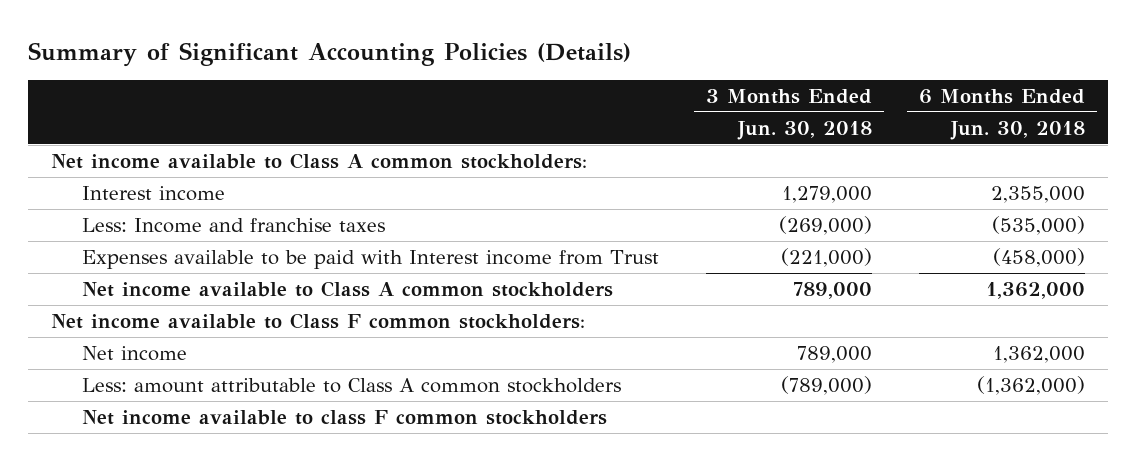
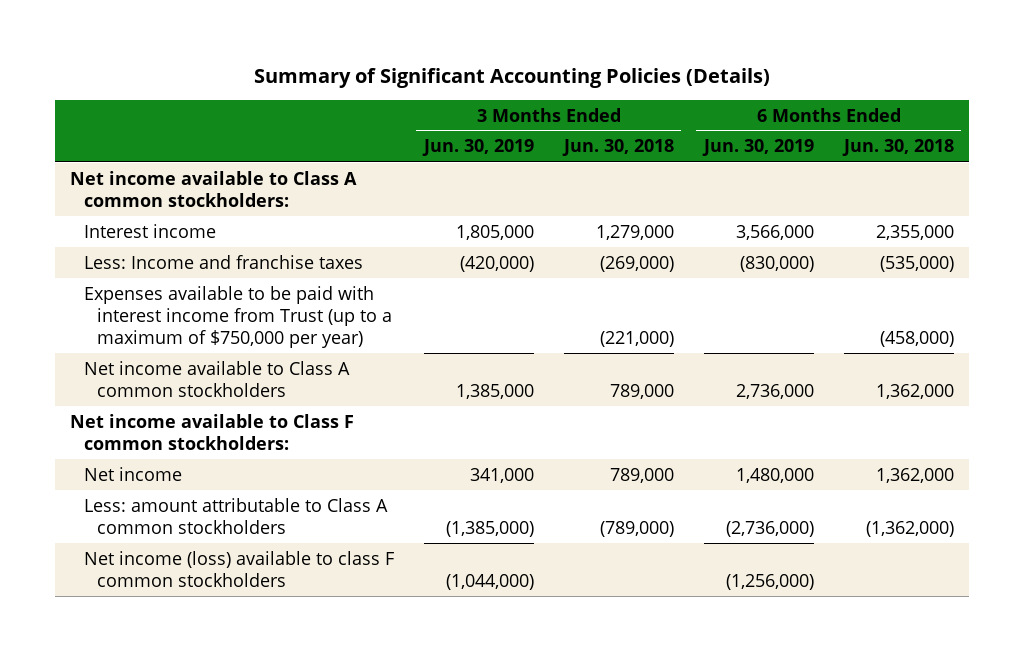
none -> [421,139,534,157] Jun. 30, 2019
none -> [701,139,814,157] Jun. 30, 2019
[82,249,660,269] Expenses available to be paid with Interest income from Trust -> [83,285,393,348] Expenses available to be paid with interest income from Trust (up to a maximum of $750,000 per year)
[82,409,608,425] Net income available to class F common stockholders -> [83,550,394,587] Net income (loss) available to class F common stockholders

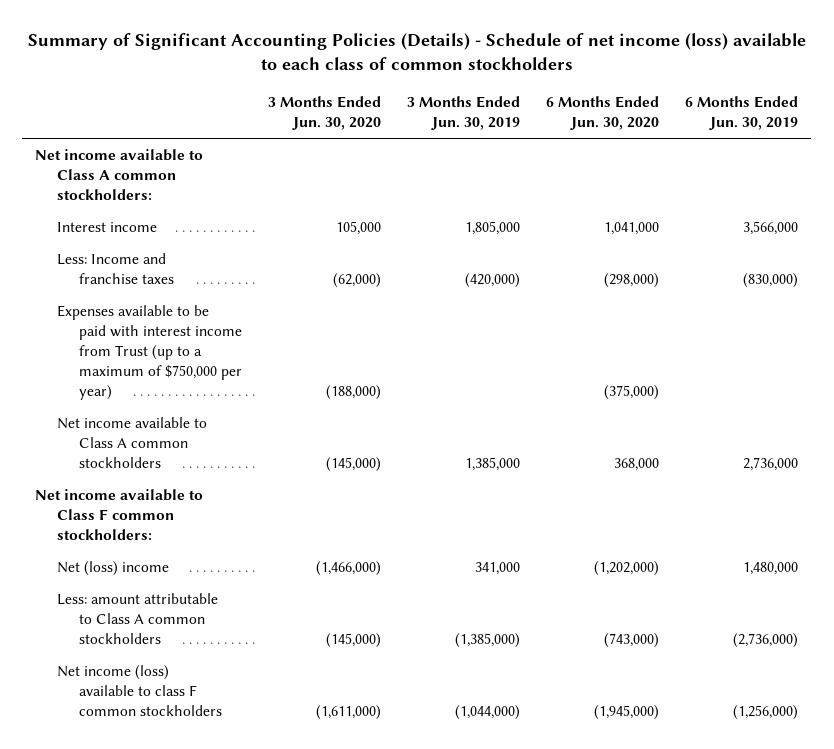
[254,67,771,88] Summary of Significant Accounting Policies (Details) -> [27,33,806,71] Summary of Significant Accounting Policies (Details) - Schedule of net income (loss) available to each class of common stockholders
[561,139,674,157] Jun. 30, 2018 -> none
[841,139,954,157] Jun. 30, 2018 -> none
none -> [268,96,382,131] 3 Months Ended Jun. 30, 2020
none -> [546,96,660,131] 6 Months Ended Jun. 30, 2020
[83,466,182,481] Net income -> [57,561,170,577] Net (loss) income

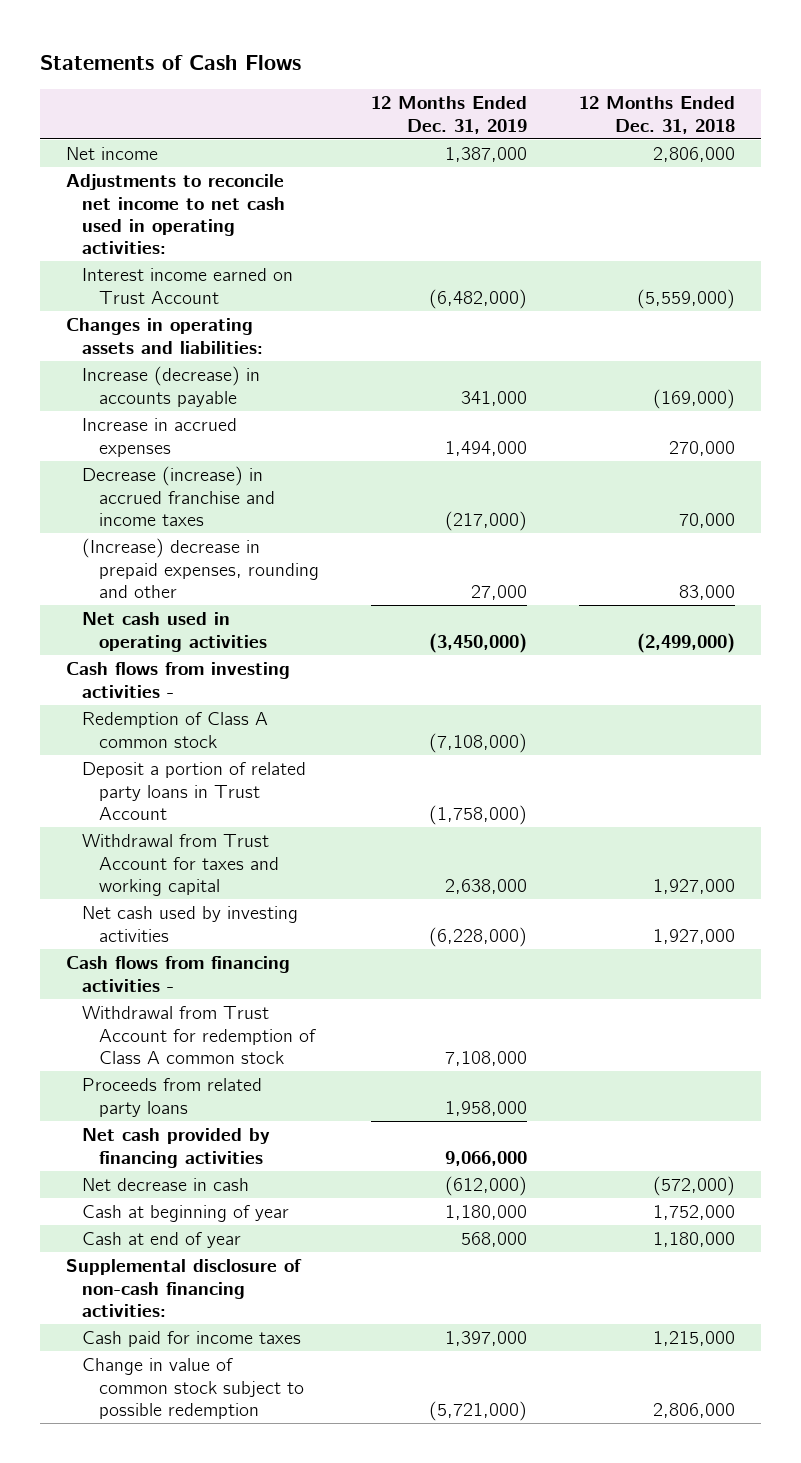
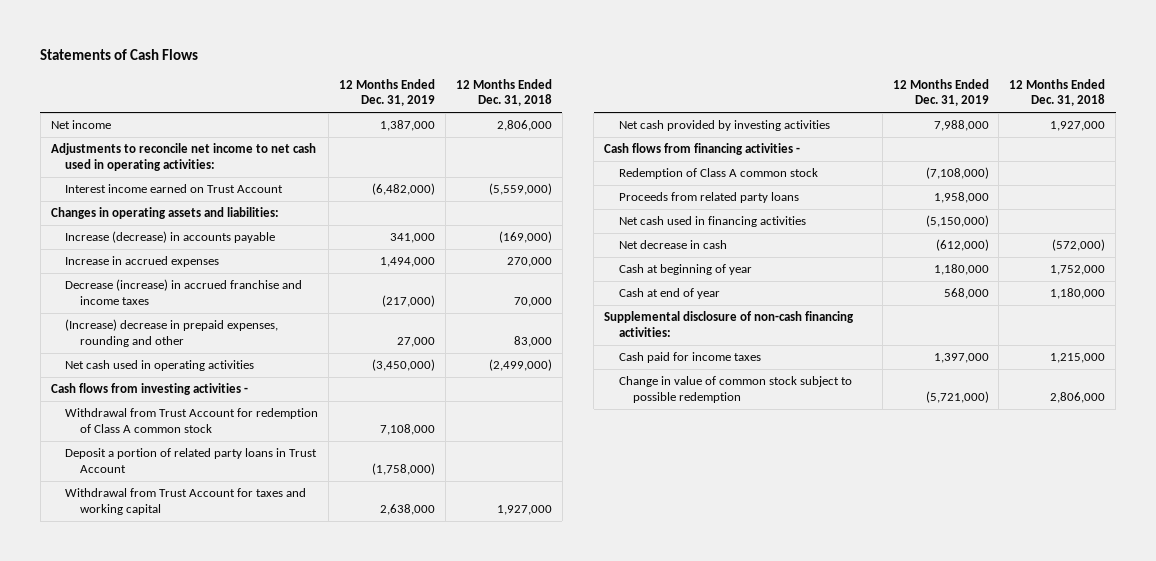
[82,1006,316,1064] Withdrawal from Trust Account for redemption of Class A common stock -> [65,408,319,433] Withdrawal from Trust Account for redemption of Class A common stock
[82,906,299,942] Net cash used by investing activities -> [618,120,830,132] Net cash provided by investing activities
[429,926,528,947] (6,228,000) -> [933,120,989,132] 7,988,000
[82,712,269,748] Redemption of Class A common stock -> [618,168,818,180] Redemption of Class A common stock
[82,1128,271,1168] Net cash provided by financing activities -> [618,216,806,228] Net cash used in financing activities
[445,1150,528,1166] 9,066,000 -> [925,215,989,228] (5,150,000)

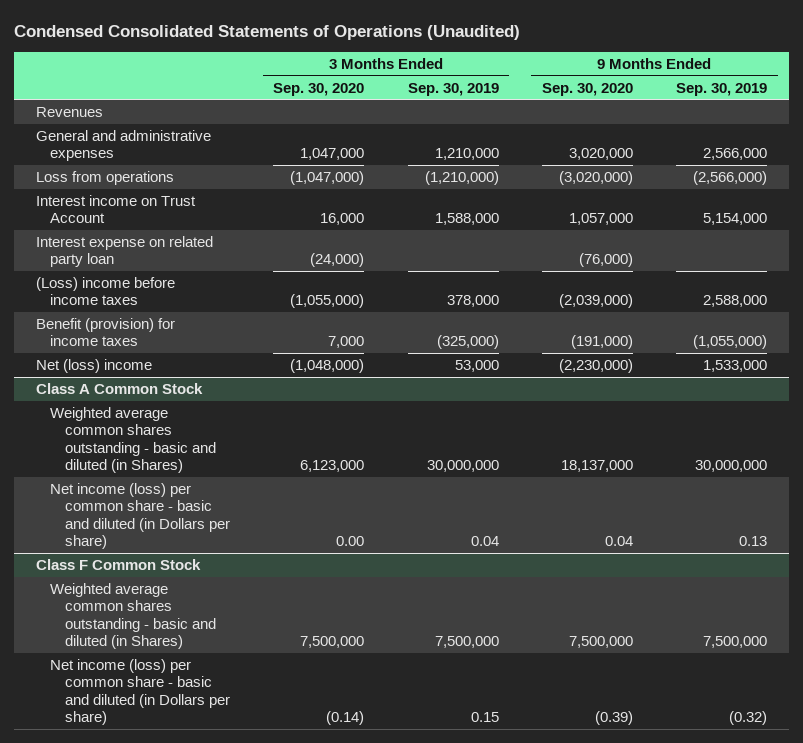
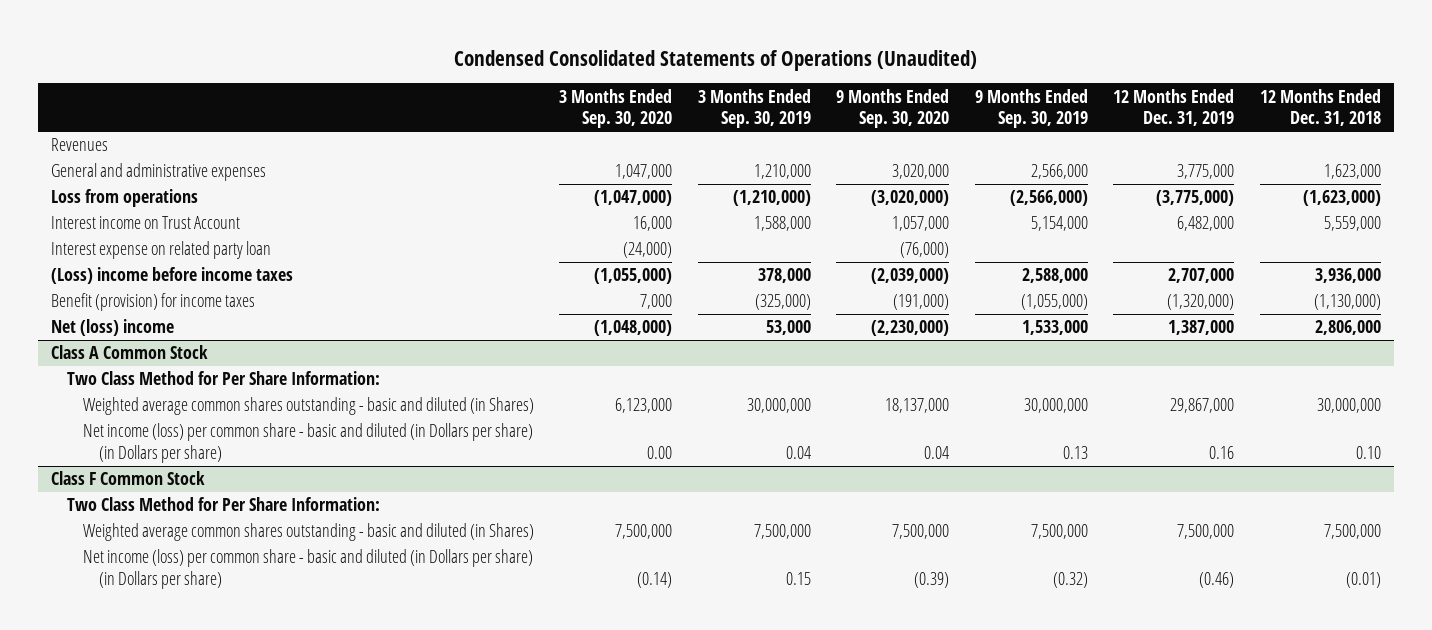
none -> [1113,88,1235,127] 12 Months Ended Dec. 31, 2019
none -> [1259,88,1381,127] 12 Months Ended Dec. 31, 2018
none -> [66,371,380,386] Two Class Method for Per Share Information:
[50,483,231,549] Net income (loss) per common share - basic and diluted (in Dollars per share) -> [82,423,533,463] Net income (loss) per common share - basic and diluted (in Dollars per share) (in Dollars per share)
none -> [66,497,380,512] Two Class Method for Per Share Information:
[50,659,231,725] Net income (loss) per common share - basic and diluted (in Dollars per share) -> [82,549,533,589] Net income (loss) per common share - basic and diluted (in Dollars per share) (in Dollars per share)

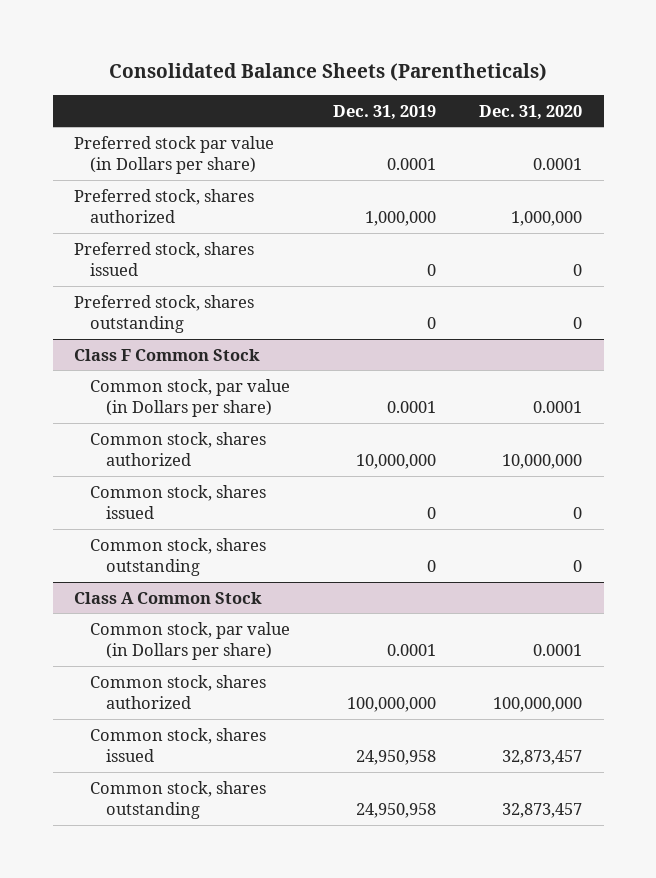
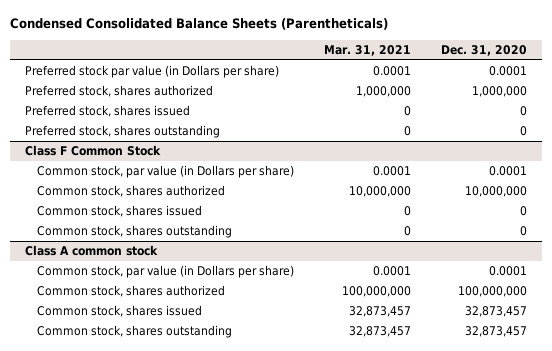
[109,63,548,82] Consolidated Balance Sheets (Parentheticals) -> [10,18,389,31] Condensed Consolidated Balance Sheets (Parentheticals)
[333,104,437,120] Dec. 31, 2019 -> none
none -> [323,44,411,56] Mar. 31, 2021
[74,591,263,604] Class A Common Stock -> [25,245,159,257] Class A common stock

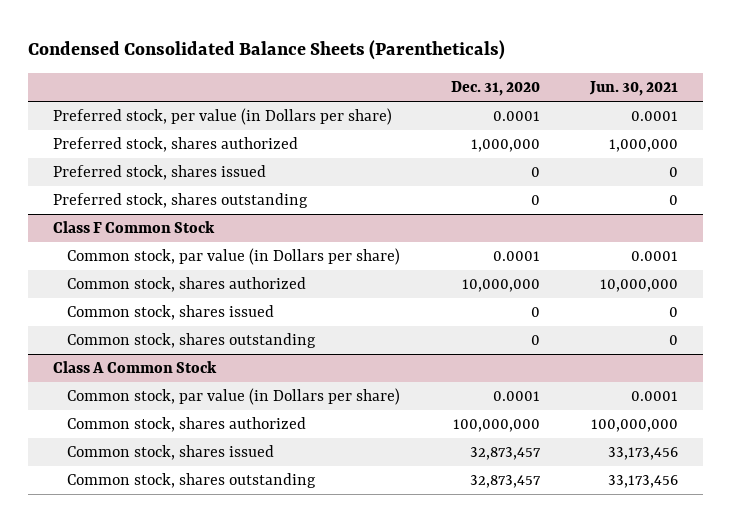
[323,44,411,56] Mar. 31, 2021 -> none
none -> [589,81,679,97] Jun. 30, 2021
[25,65,280,79] Preferred stock par value (in Dollars per share) -> [52,108,392,126] Preferred stock, per value (in Dollars per share)
[25,245,159,257] Class A common stock -> [52,361,217,374] Class A Common Stock

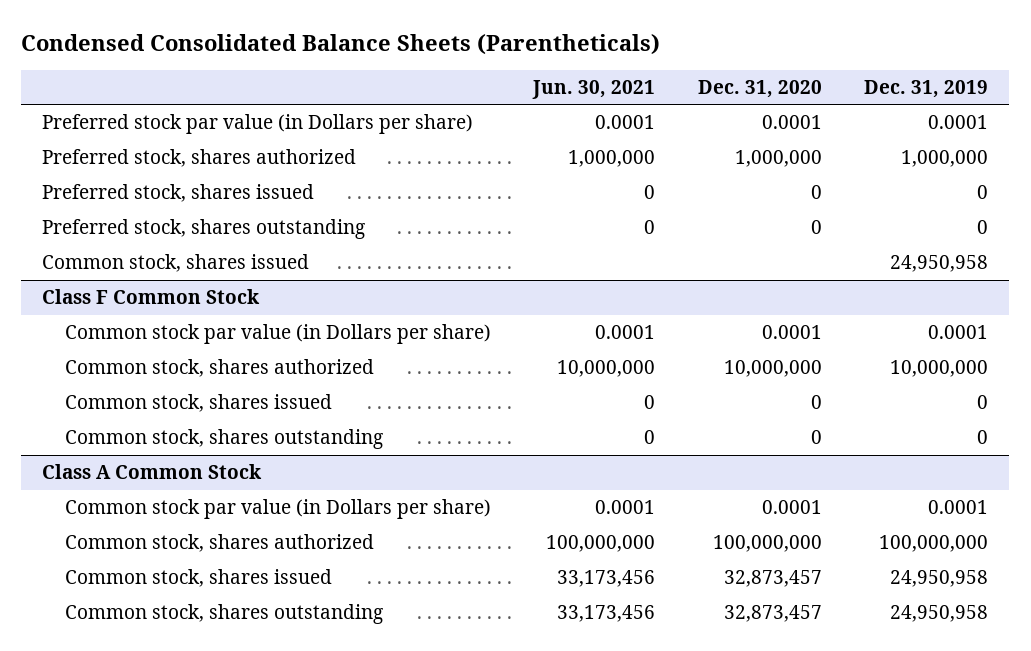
none -> [864,79,989,98] Dec. 31, 2019
[52,108,392,126] Preferred stock, per value (in Dollars per share) -> [42,114,474,135] Preferred stock par value (in Dollars per share)
none -> [42,254,310,273] Common stock, shares issued
[67,248,401,266] Common stock, par value (in Dollars per share) -> [64,324,491,345] Common stock par value (in Dollars per share)
[67,388,401,406] Common stock, par value (in Dollars per share) -> [64,499,491,520] Common stock par value (in Dollars per share)

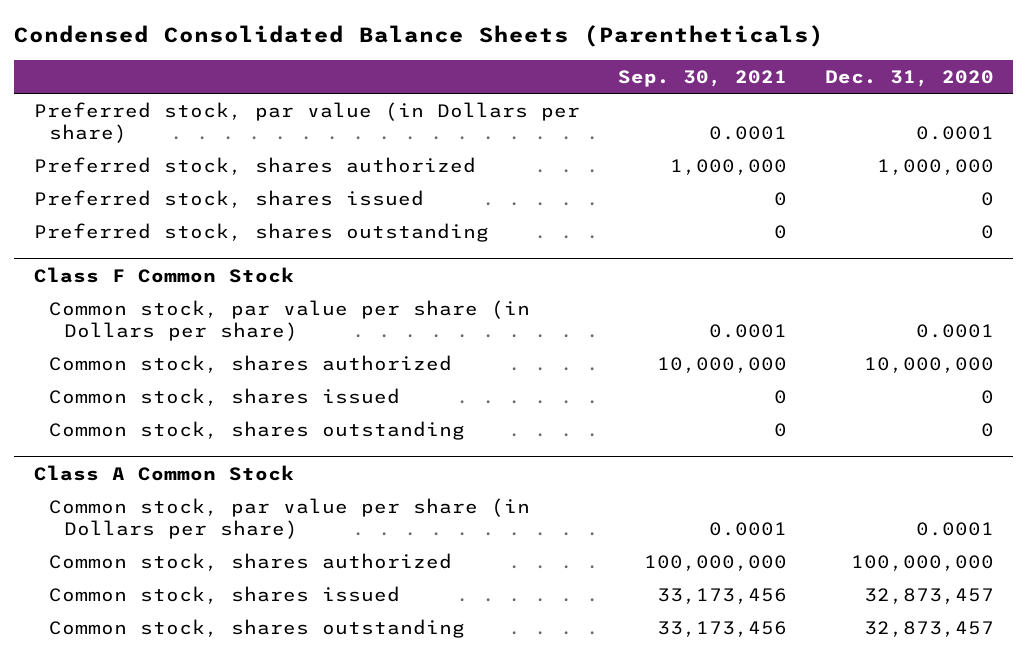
[532,79,656,99] Jun. 30, 2021 -> none
[864,79,989,98] Dec. 31, 2019 -> none
none -> [617,69,787,87] Sep. 30, 2021
[42,114,474,135] Preferred stock par value (in Dollars per share) -> [33,101,580,143] Preferred stock, par value (in Dollars per share)
[42,254,310,273] Common stock, shares issued -> none
[64,324,491,345] Common stock par value (in Dollars per share) -> [48,299,530,341] Common stock, par value per share (in Dollars per share)
[64,499,491,520] Common stock par value (in Dollars per share) -> [48,497,530,539] Common stock, par value per share (in Dollars per share)

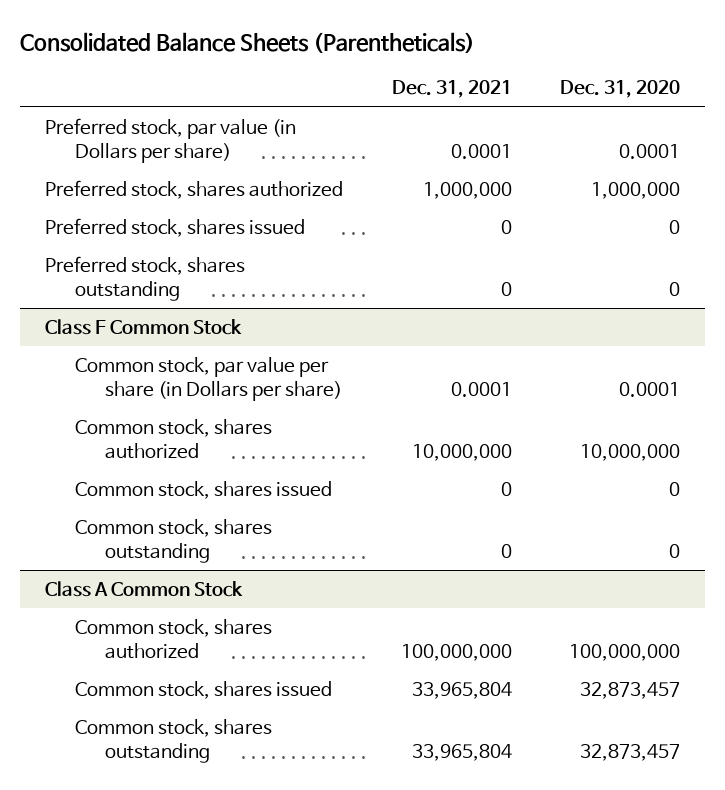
[14,25,825,48] Condensed Consolidated Balance Sheets (Parentheticals) -> [20,31,476,53] Consolidated Balance Sheets (Parentheticals)
[617,69,787,87] Sep. 30, 2021 -> none
none -> [391,80,512,99] Dec. 31, 2021
[48,497,530,539] Common stock, par value per share (in Dollars per share) -> none

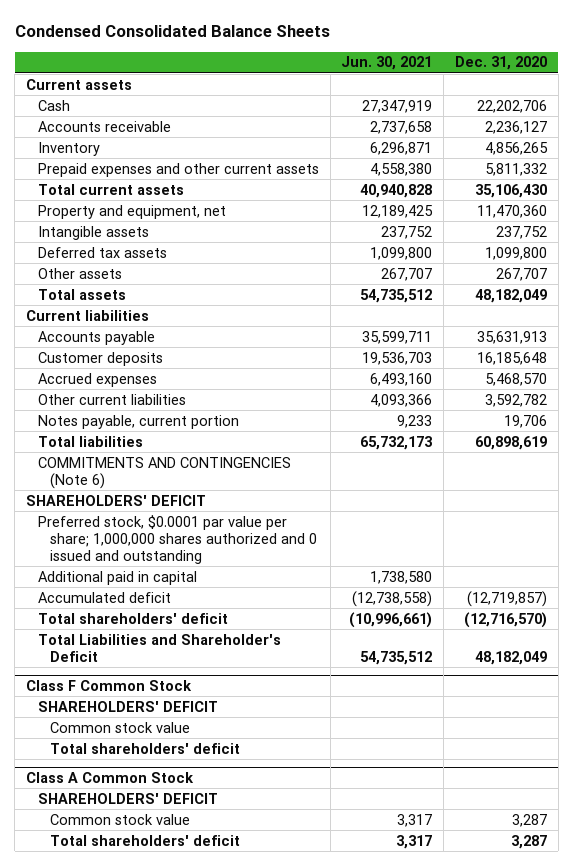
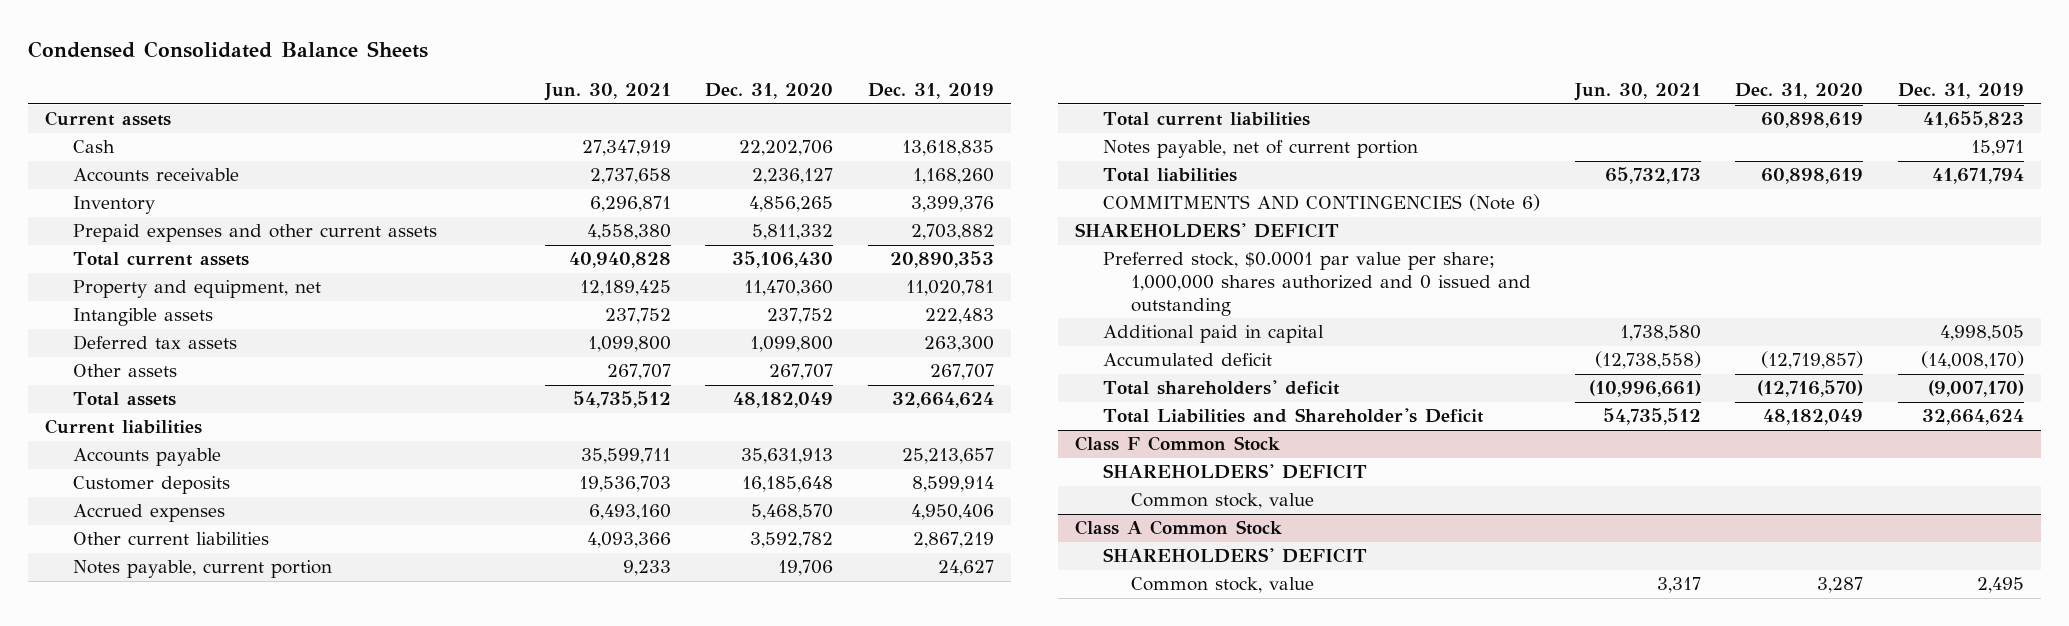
none -> [867,83,994,100] Dec. 31, 2019
none -> [1103,112,1311,127] Total current liabilities
none -> [1103,140,1419,159] Notes payable, net of current portion
[49,742,240,754] Total shareholders' deficit -> none
[49,721,190,733] Common stock value -> [1131,493,1315,510] Common stock, value
[49,834,240,846] Total shareholders' deficit -> none
[49,813,190,825] Common stock value -> [1131,577,1315,594] Common stock, value

